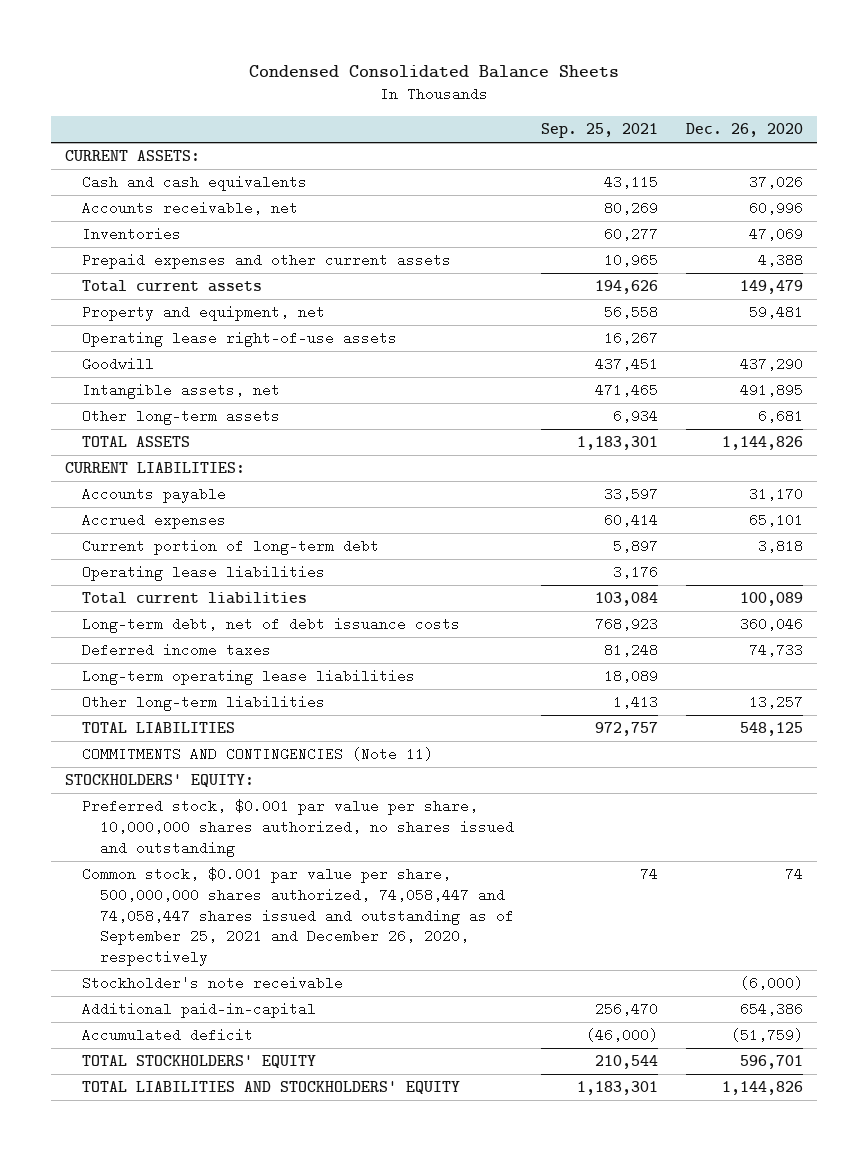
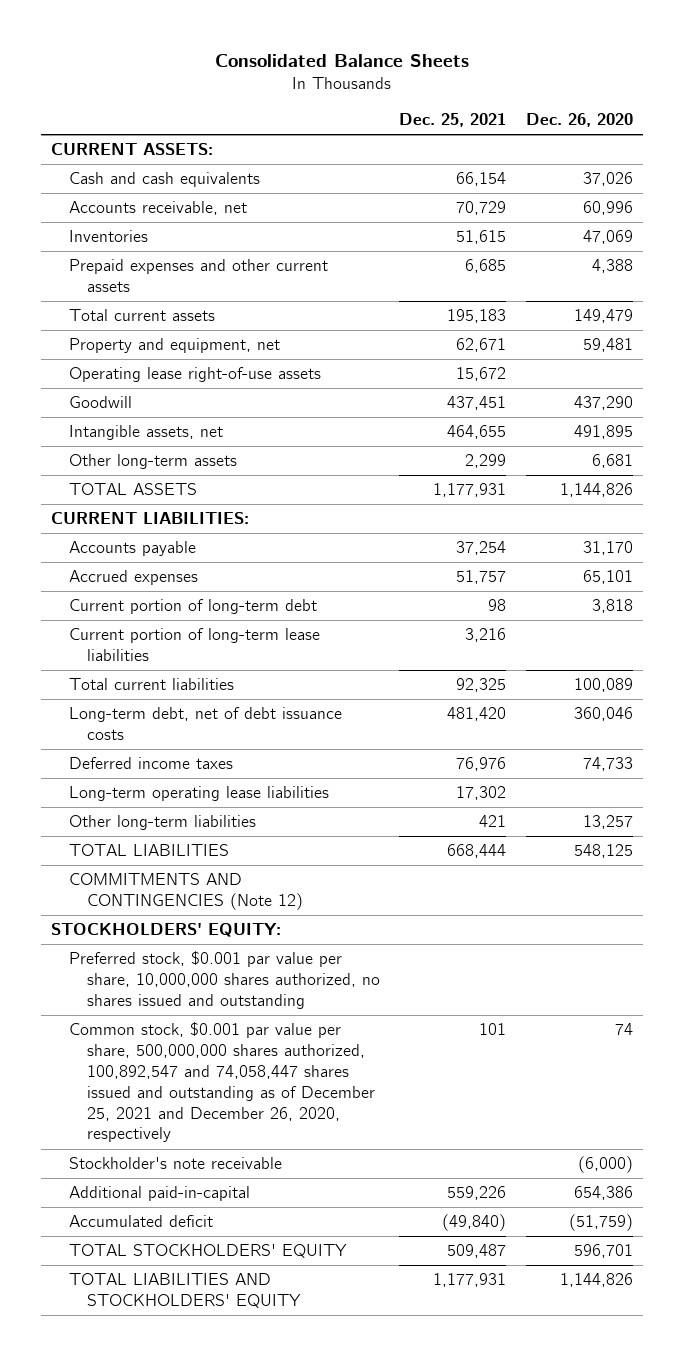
[248,64,619,78] Condensed Consolidated Balance Sheets -> [215,53,470,67] Consolidated Balance Sheets
[541,123,659,139] Sep. 25, 2021 -> none
none -> [399,113,507,128] Dec. 25, 2021
[82,565,326,582] Operating lease liabilities -> [68,628,320,662] Current portion of long-term lease liabilities
[82,747,434,762] COMMITMENTS AND CONTINGENCIES (Note 11) -> [68,873,303,911] COMMITMENTS AND CONTINGENCIES (Note 12)
[82,867,514,966] Common stock, $0.001 par value per share, 500,000,000 shares authorized, 74,058,447 and 74,058,447 shares issued and outstanding as of September 25, 2021 and December 26, 2020, respectively -> [68,1022,375,1143] Common stock, $0.001 par value per share, 500,000,000 shares authorized, 100,892,547 and 74,058,447 shares issued and outstanding as of December 25, 2021 and December 26, 2020, respectively

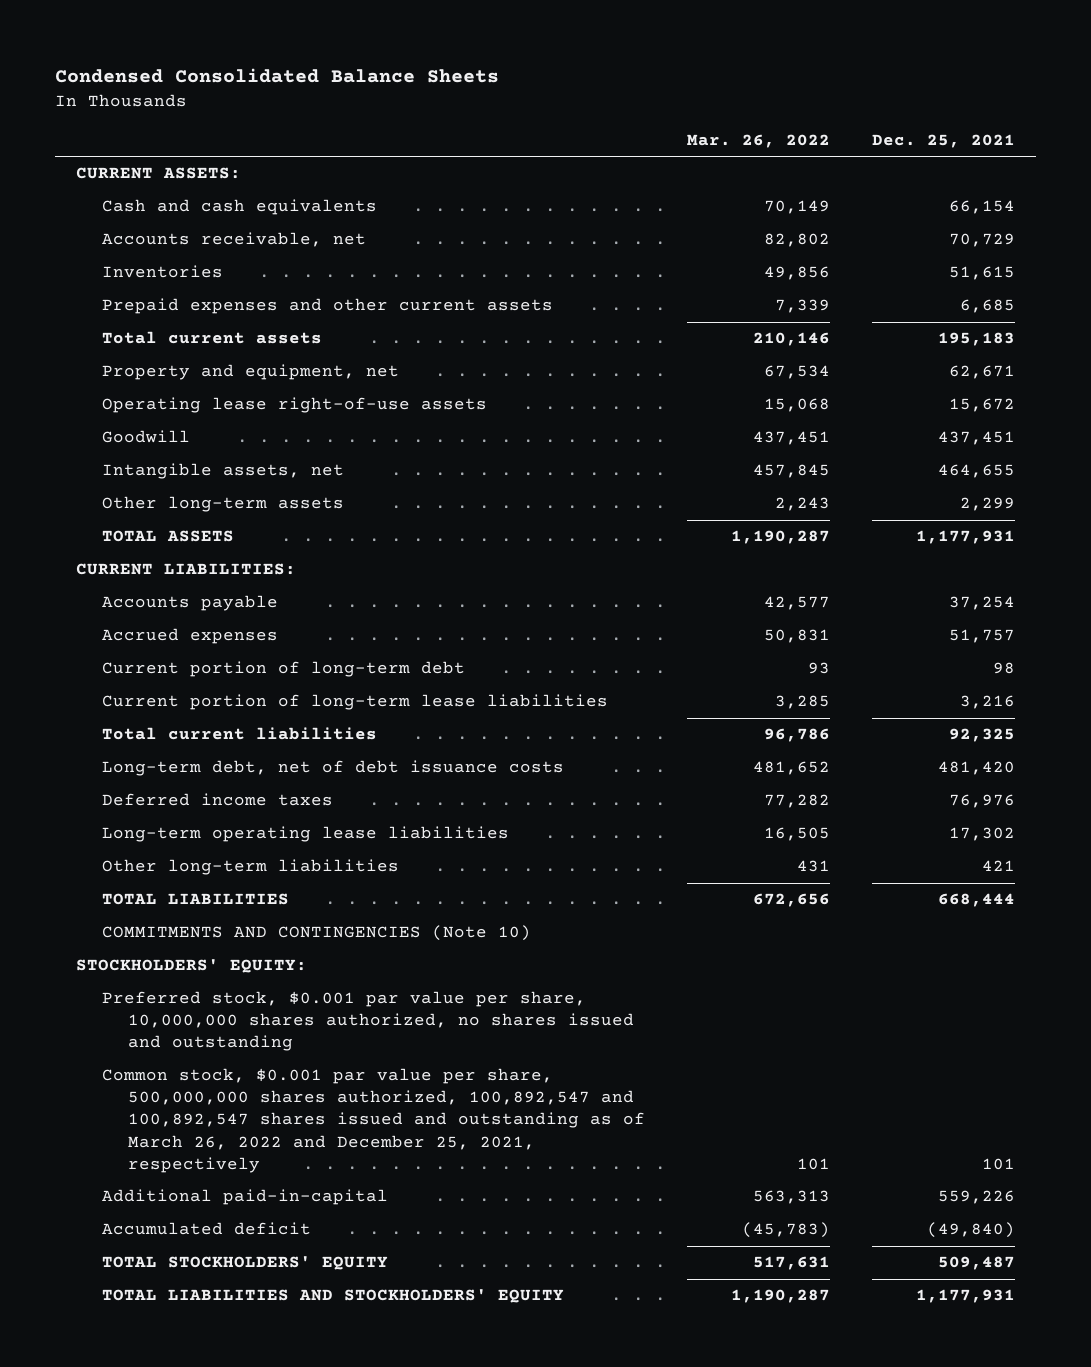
[215,53,470,67] Consolidated Balance Sheets -> [54,68,499,84] Condensed Consolidated Balance Sheets
[526,113,634,128] Dec. 26, 2020 -> none
none -> [686,133,830,148] Mar. 26, 2022
[68,873,303,911] COMMITMENTS AND CONTINGENCIES (Note 12) -> [101,925,531,942] COMMITMENTS AND CONTINGENCIES (Note 10)
[68,1157,282,1170] Stockholder's note receivable -> none
[68,1022,375,1143] Common stock, $0.001 par value per share, 500,000,000 shares authorized, 100,892,547 and 74,058,447 shares issued and outstanding as of December 25, 2021 and December 26, 2020, respectively -> [101,1068,645,1173] Common stock, $0.001 par value per share, 500,000,000 shares authorized, 100,892,547 and 100,892,547 shares issued and outstanding as of March 26, 2022 and December 25, 2021, respectively

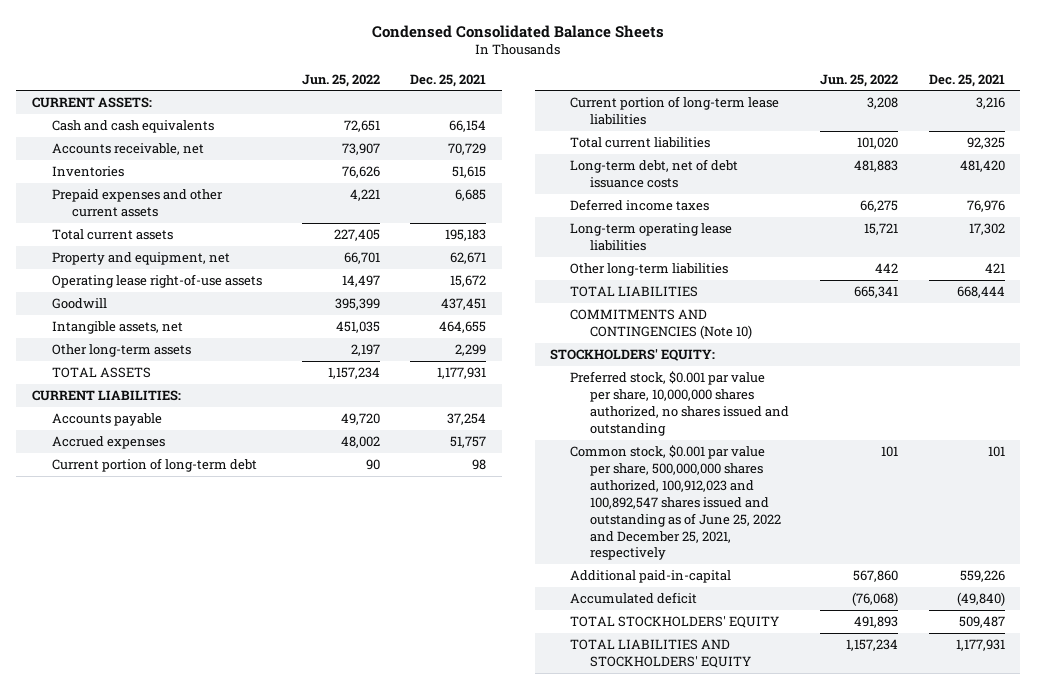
[686,133,830,148] Mar. 26, 2022 -> none
none -> [301,73,380,87] Jun. 25, 2022
[101,1068,645,1173] Common stock, $0.001 par value per share, 500,000,000 shares authorized, 100,892,547 and 100,892,547 shares issued and outstanding as of March 26, 2022 and December 25, 2021, respectively -> [570,445,782,561] Common stock, $0.001 par value per share, 500,000,000 shares authorized, 100,912,023 and 100,892,547 shares issued and outstanding as of June 25, 2022 and December 25, 2021, respectively

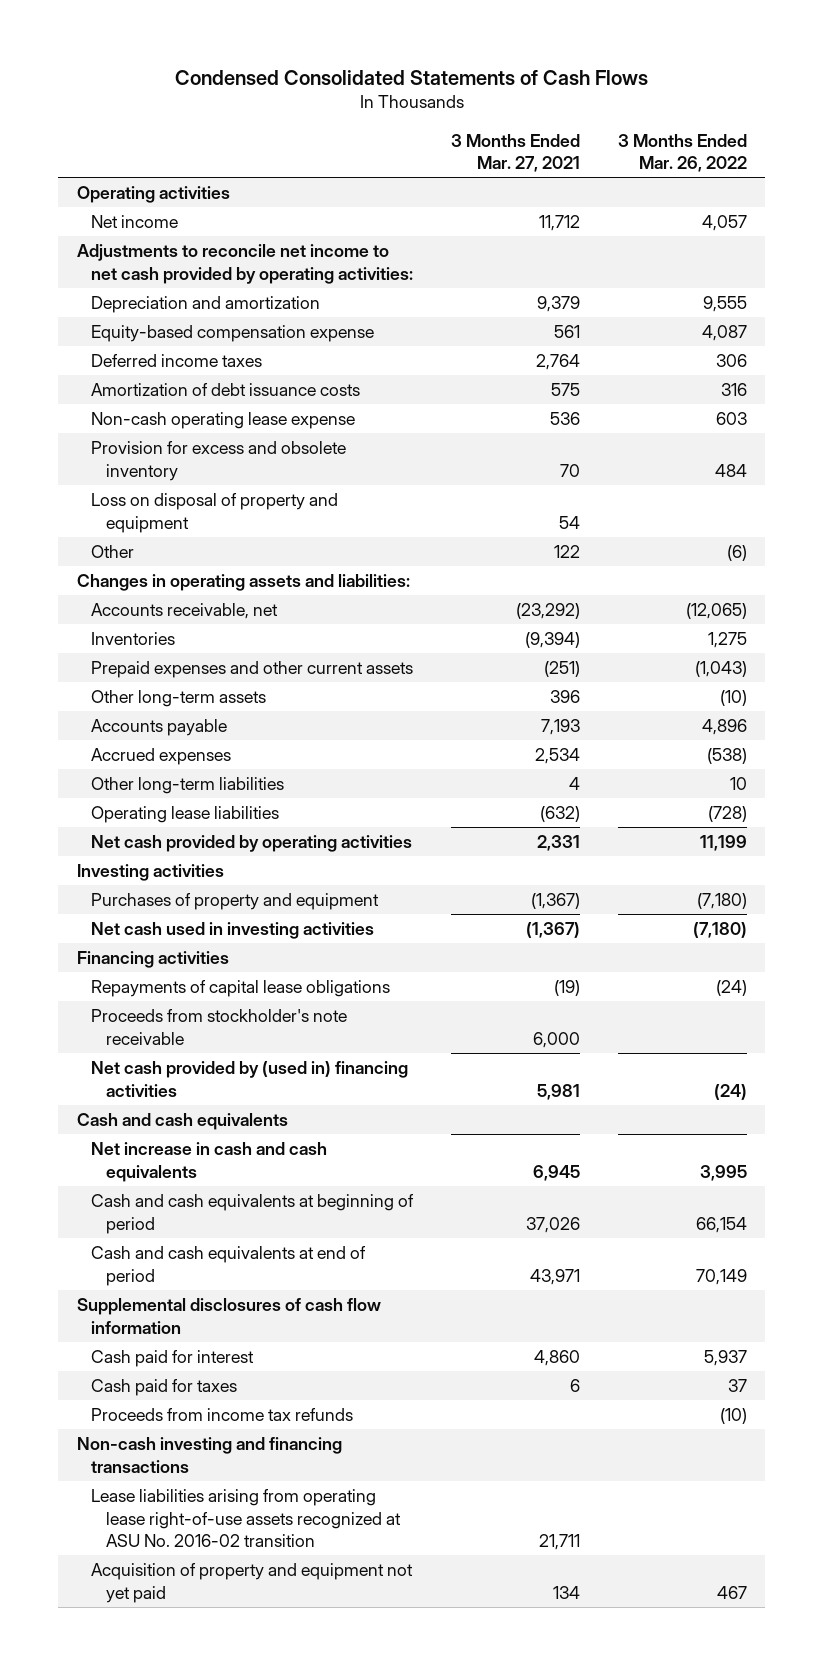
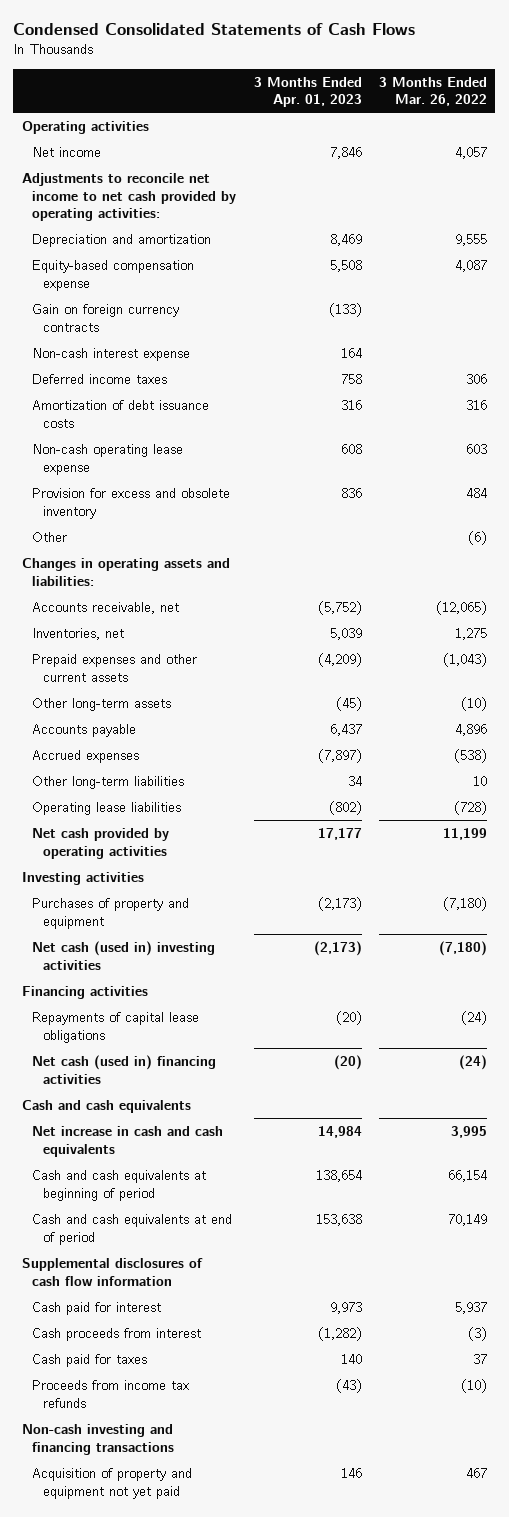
[450,133,580,173] 3 Months Ended Mar. 27, 2021 -> none
none -> [253,76,362,108] 3 Months Ended Apr. 01, 2023
none -> [32,303,180,332] Gain on foreign currency contracts
none -> [32,347,191,361] Non-cash interest expense
[91,492,339,533] Loss on disposal of property and equipment -> none
[91,631,176,645] Inventories -> [32,627,125,640] Inventories, net
[91,921,375,939] Net cash used in investing activities -> [32,940,216,970] Net cash (used in) investing activities
[91,1008,348,1045] Proceeds from stockholder's note receivable -> none
[91,1060,409,1097] Net cash provided by (used in) financing activities -> [32,1054,217,1084] Net cash (used in) financing activities
none -> [32,1327,202,1341] Cash proceeds from interest
[91,1488,402,1548] Lease liabilities arising from operating lease right-of-use assets recognized at ASU No. 2016-02 transition -> none

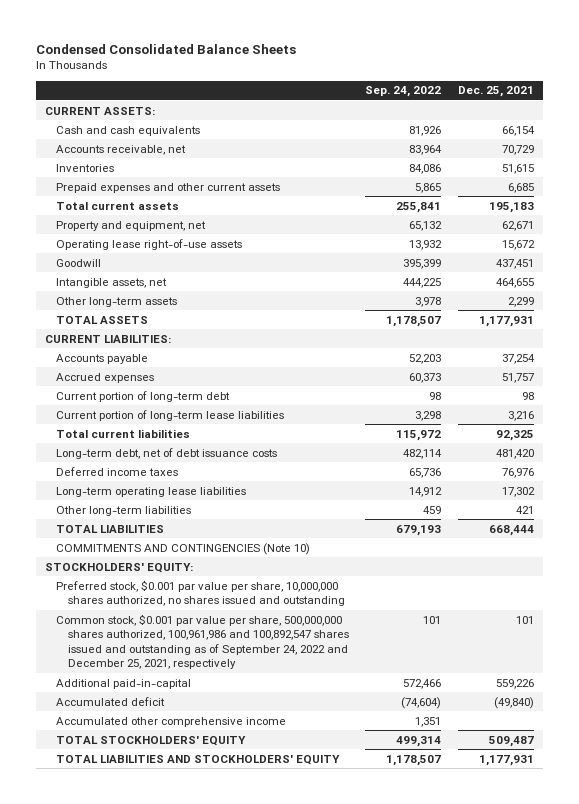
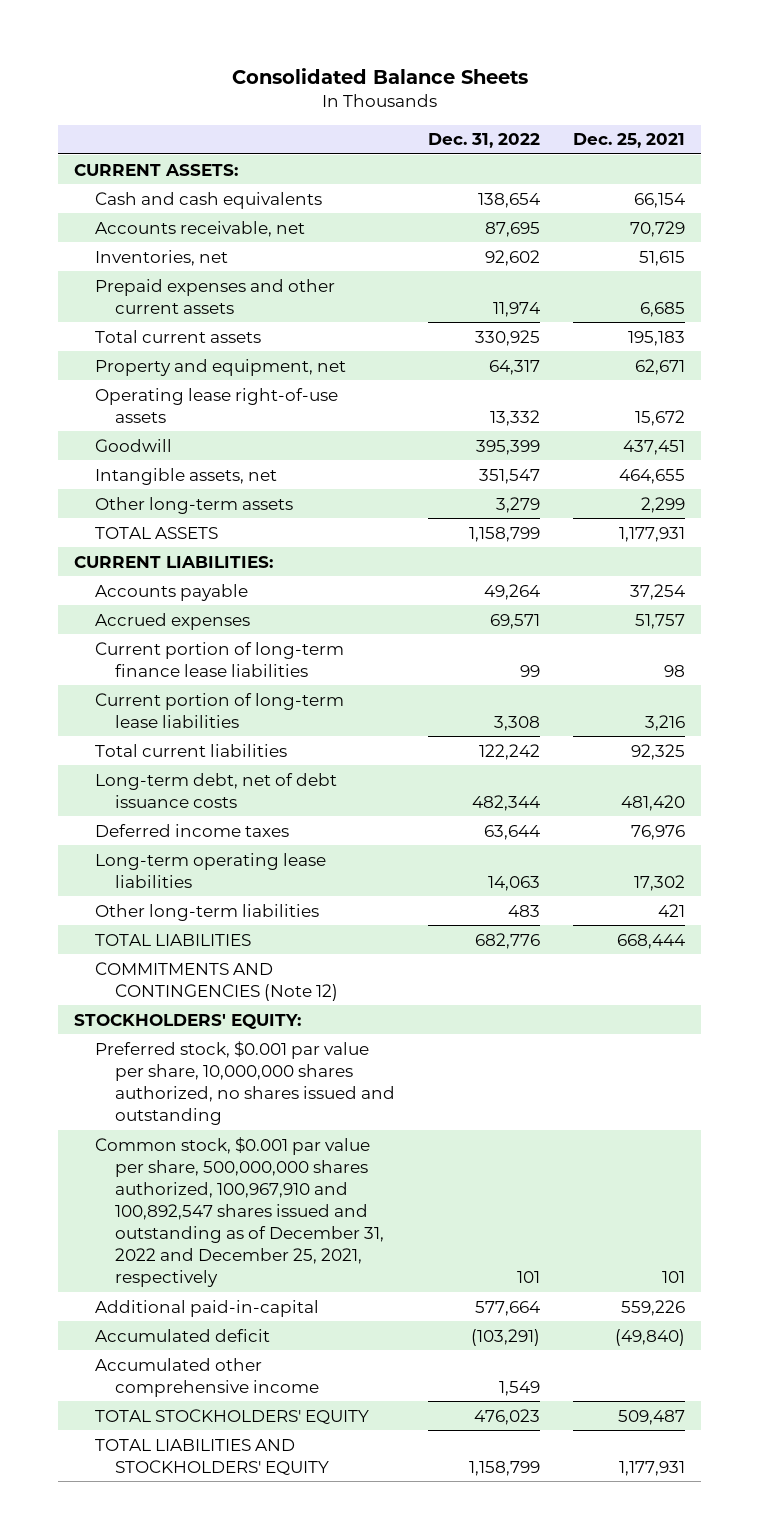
[36,44,297,55] Condensed Consolidated Balance Sheets -> [231,68,528,85] Consolidated Balance Sheets
[365,86,442,98] Sep. 24, 2022 -> none
none -> [427,133,540,149] Dec. 31, 2022
[56,163,115,172] Inventories -> [94,249,228,266] Inventories, net
[56,390,231,402] Current portion of long-term debt -> [94,641,344,677] Current portion of long-term finance lease liabilities
[56,542,311,555] COMMITMENTS AND CONTINGENCIES (Note 10) -> [94,961,338,1001] COMMITMENTS AND CONTINGENCIES (Note 12)
[56,613,349,670] Common stock, $0.001 par value per share, 500,000,000 shares authorized, 100,961,986 and 100,892,547 shares issued and outstanding as of September 24, 2022 and December 25, 2021, respectively -> [94,1136,384,1288] Common stock, $0.001 par value per share, 500,000,000 shares authorized, 100,967,910 and 100,892,547 shares issued and outstanding as of December 31, 2022 and December 25, 2021, respectively

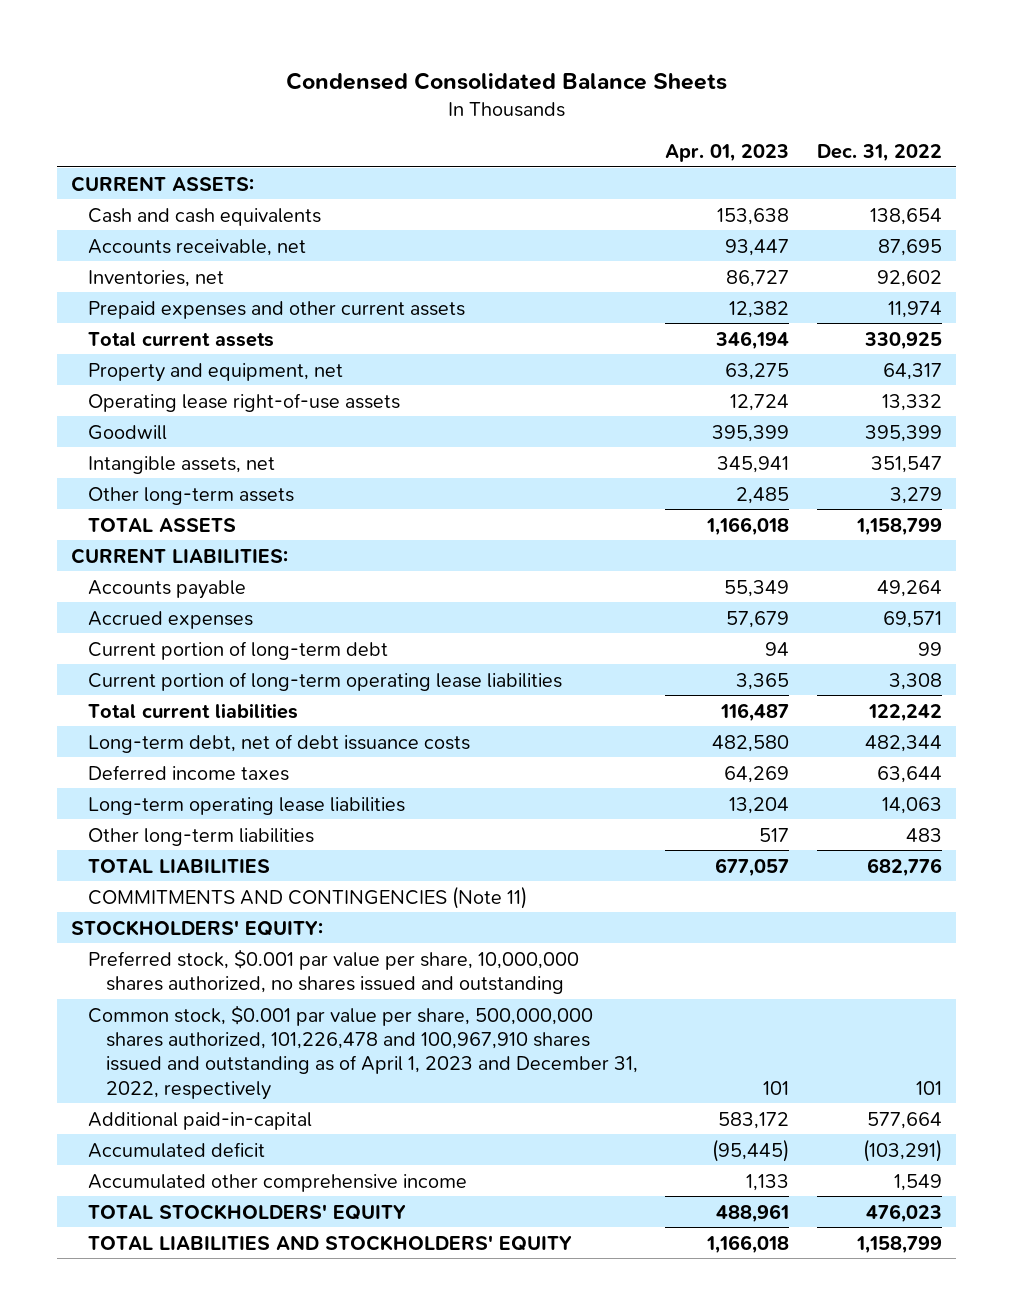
[231,68,528,85] Consolidated Balance Sheets -> [285,71,727,90] Condensed Consolidated Balance Sheets
[572,133,685,149] Dec. 25, 2021 -> none
none -> [665,144,790,163] Apr. 01, 2023
[94,641,344,677] Current portion of long-term finance lease liabilities -> [88,640,389,660] Current portion of long-term debt
[94,692,344,728] Current portion of long-term lease liabilities -> [88,671,563,691] Current portion of long-term operating lease liabilities
[94,961,338,1001] COMMITMENTS AND CONTINGENCIES (Note 12) -> [88,885,528,909] COMMITMENTS AND CONTINGENCIES (Note 11)
[94,1136,384,1288] Common stock, $0.001 par value per share, 500,000,000 shares authorized, 100,967,910 and 100,892,547 shares issued and outstanding as of December 31, 2022 and December 25, 2021, respectively -> [88,1004,638,1100] Common stock, $0.001 par value per share, 500,000,000 shares authorized, 101,226,478 and 100,967,910 shares issued and outstanding as of April 1, 2023 and December 31, 2022, respectively

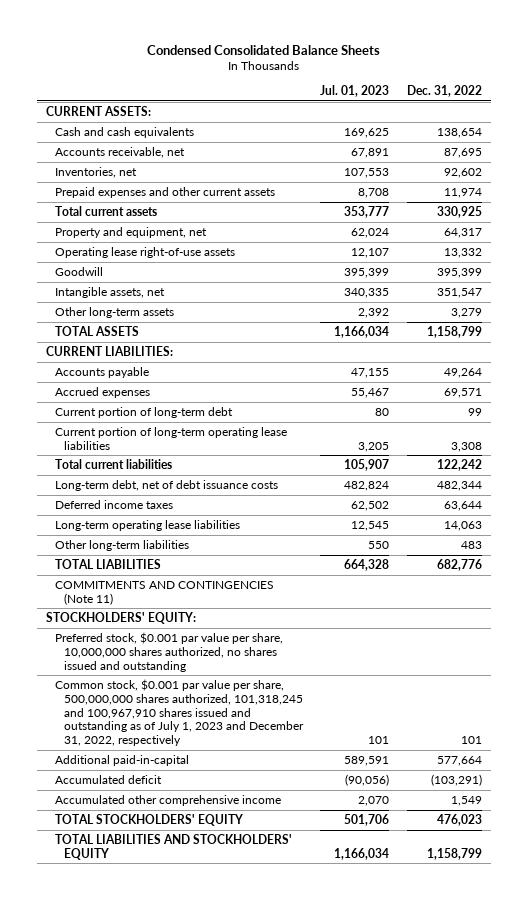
[665,144,790,163] Apr. 01, 2023 -> none
none -> [320,85,390,98] Jul. 01, 2023
[88,1004,638,1100] Common stock, $0.001 par value per share, 500,000,000 shares authorized, 101,226,478 and 100,967,910 shares issued and outstanding as of April 1, 2023 and December 31, 2022, respectively -> [54,678,304,747] Common stock, $0.001 par value per share, 500,000,000 shares authorized, 101,318,245 and 100,967,910 shares issued and outstanding as of July 1, 2023 and December 31, 2022, respectively

